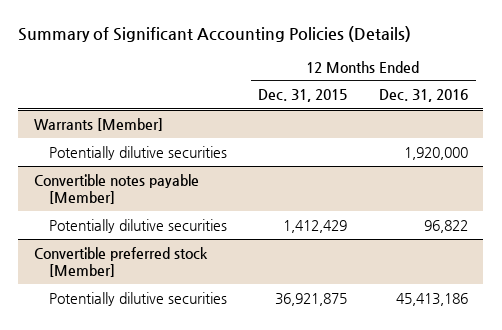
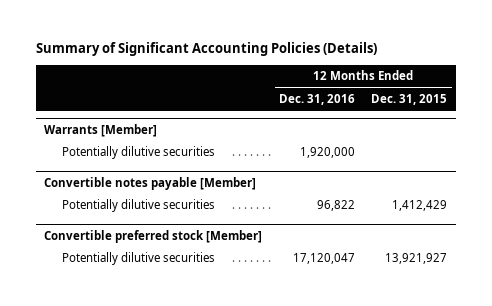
[275,292,348,306] 36,921,875 -> [385,253,448,265] 13,921,927
[395,292,468,306] 45,413,186 -> [292,253,355,265] 17,120,047

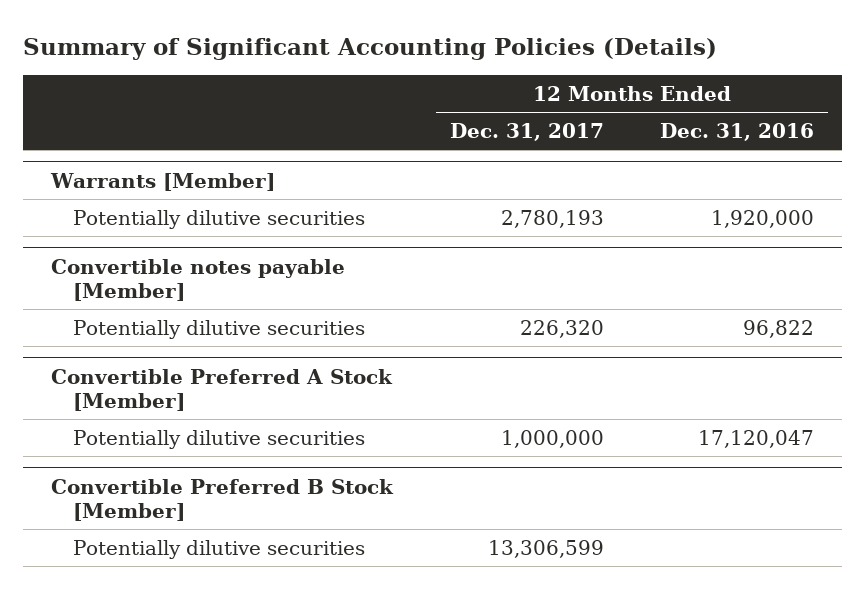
[371,93,448,105] Dec. 31, 2015 -> none
none -> [449,123,604,142] Dec. 31, 2017
[44,229,263,243] Convertible preferred stock [Member] -> [51,368,394,411] Convertible Preferred A Stock [Member]
none -> [51,478,395,521] Convertible Preferred B Stock [Member]
none -> [73,540,366,560] Potentially dilutive securities

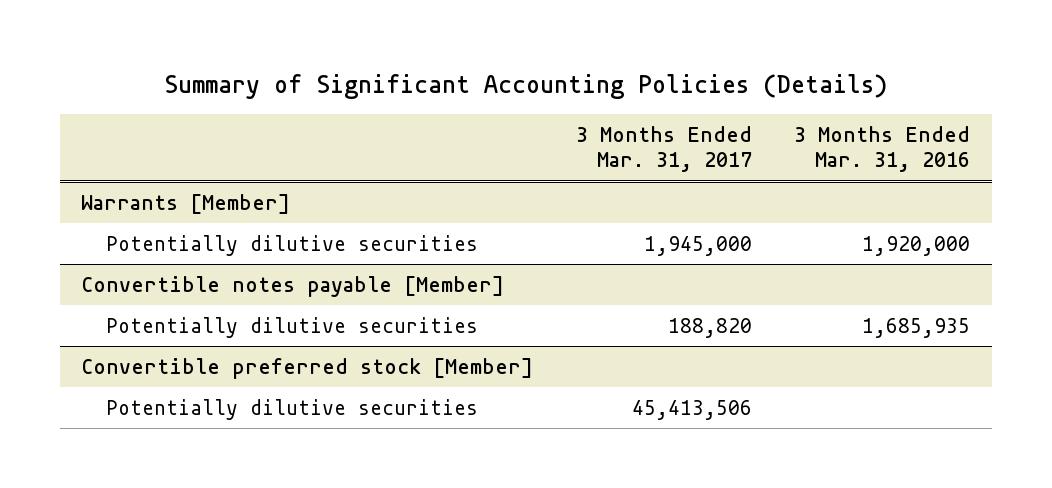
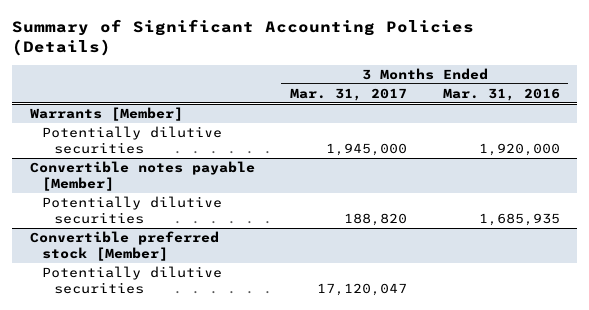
[631,399,752,420] 45,413,506 -> [317,282,408,296] 17,120,047

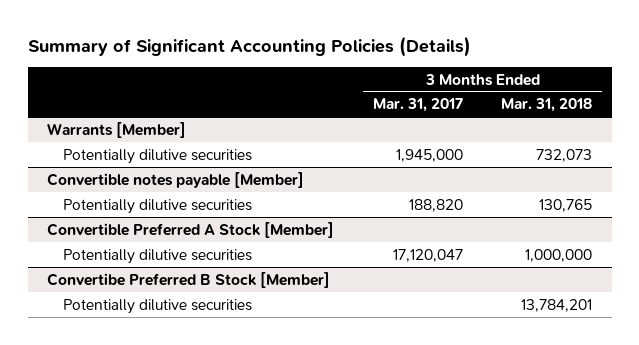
[442,87,560,101] Mar. 31, 2016 -> none
none -> [501,98,593,113] Mar. 31, 2018
[29,231,219,261] Convertible preferred stock [Member] -> [46,221,334,238] Convertible Preferred A Stock [Member]
none -> [46,271,330,288] Convertibe Preferred B Stock [Member]
none -> [62,298,252,314] Potentially dilutive securities

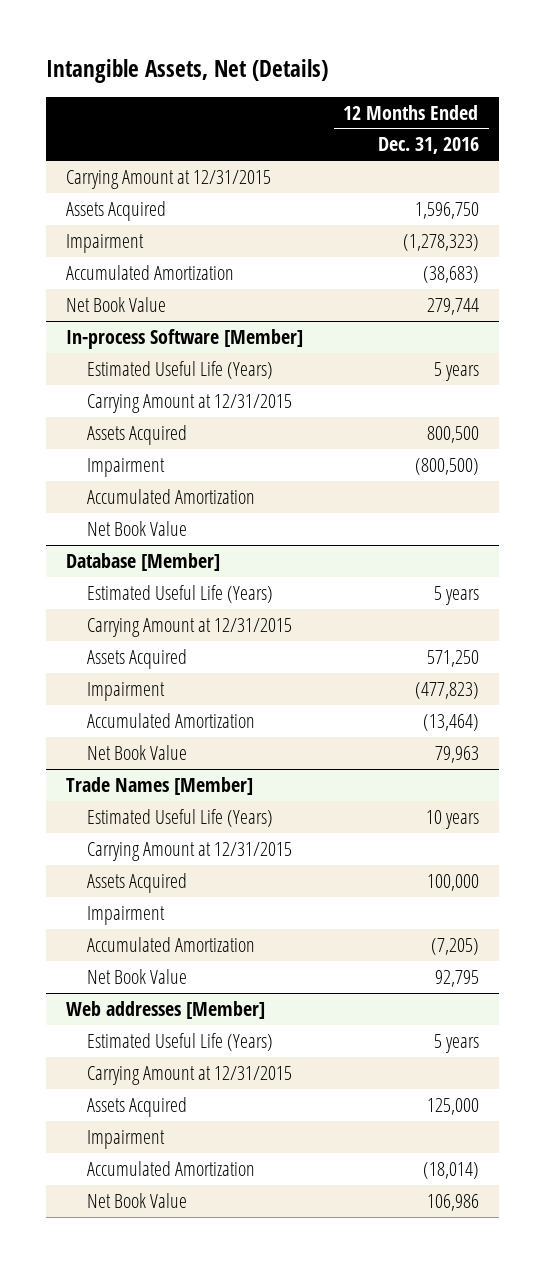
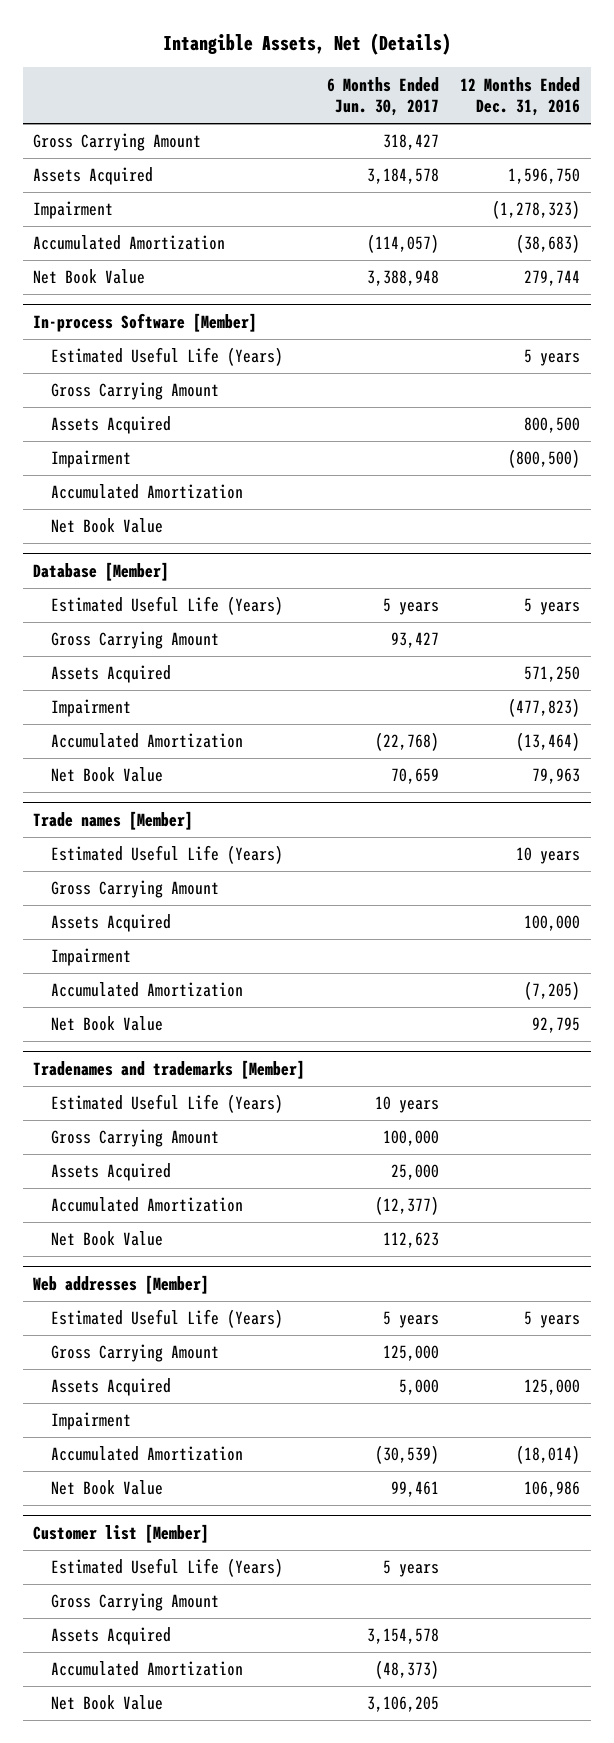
none -> [326,76,439,117] 6 Months Ended Jun. 30, 2017
[66,169,272,189] Carrying Amount at 12/31/2015 -> [33,133,202,152] Gross Carrying Amount
[86,393,292,413] Carrying Amount at 12/31/2015 -> [50,382,219,401] Gross Carrying Amount
[86,617,292,637] Carrying Amount at 12/31/2015 -> [50,631,219,650] Gross Carrying Amount
[66,776,254,795] Trade Names [Member] -> [33,811,194,831] Trade names [Member]
[86,841,292,861] Carrying Amount at 12/31/2015 -> [50,880,219,899] Gross Carrying Amount
none -> [33,1060,306,1080] Tradenames and trademarks [Member]
none -> [50,1094,283,1114] Estimated Useful Life (Years)
none -> [50,1129,219,1148] Gross Carrying Amount
none -> [50,1163,171,1182] Assets Acquired
none -> [50,1197,243,1213] Accumulated Amortization
none -> [50,1231,163,1247] Net Book Value
[86,1065,292,1085] Carrying Amount at 12/31/2015 -> [50,1344,219,1363] Gross Carrying Amount
none -> [33,1524,210,1544] Customer list [Member]
none -> [50,1558,283,1578] Estimated Useful Life (Years)
none -> [50,1593,219,1612] Gross Carrying Amount
none -> [50,1627,171,1646] Assets Acquired
none -> [50,1661,243,1677] Accumulated Amortization
none -> [50,1695,163,1711] Net Book Value

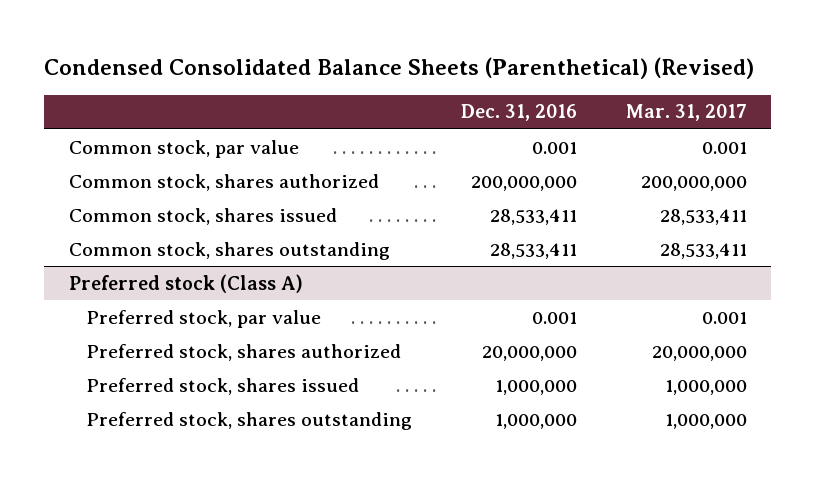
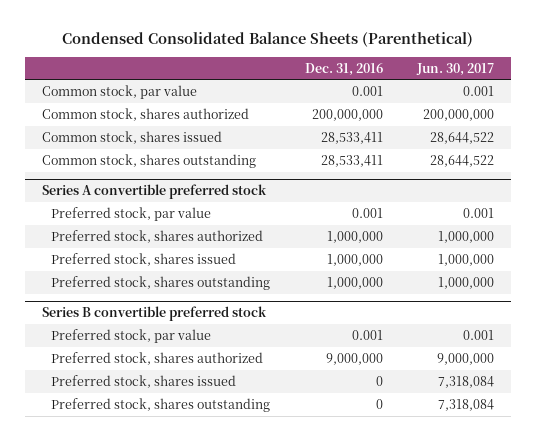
[44,57,755,80] Condensed Consolidated Balance Sheets (Parenthetical) (Revised) -> [61,32,473,48] Condensed Consolidated Balance Sheets (Parenthetical)
[625,104,747,122] Mar. 31, 2017 -> none
none -> [415,62,494,76] Jun. 30, 2017
[69,273,304,293] Preferred stock (Class A) -> [41,184,267,200] Series A convertible preferred stock
[481,345,577,361] 20,000,000 -> [326,230,383,243] 1,000,000
none -> [41,306,267,322] Series B convertible preferred stock
none -> [51,328,212,343] Preferred stock, par value
none -> [51,351,264,365] Preferred stock, shares authorized
none -> [51,374,237,388] Preferred stock, shares issued
none -> [51,397,271,412] Preferred stock, shares outstanding

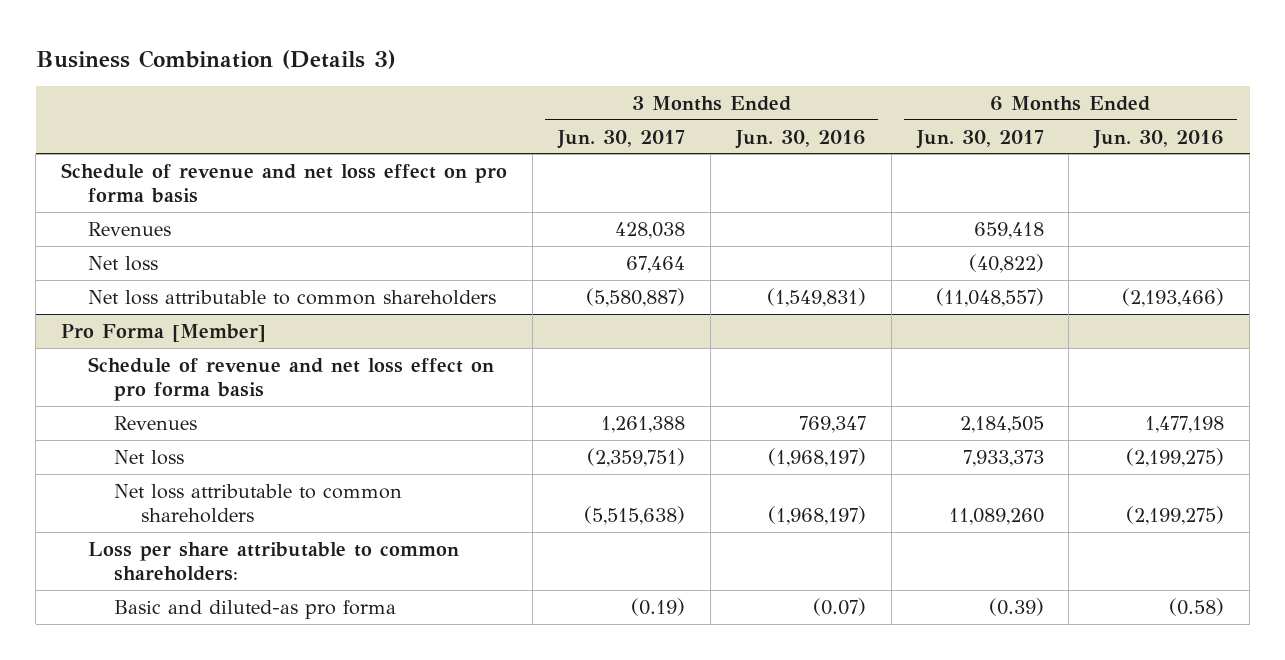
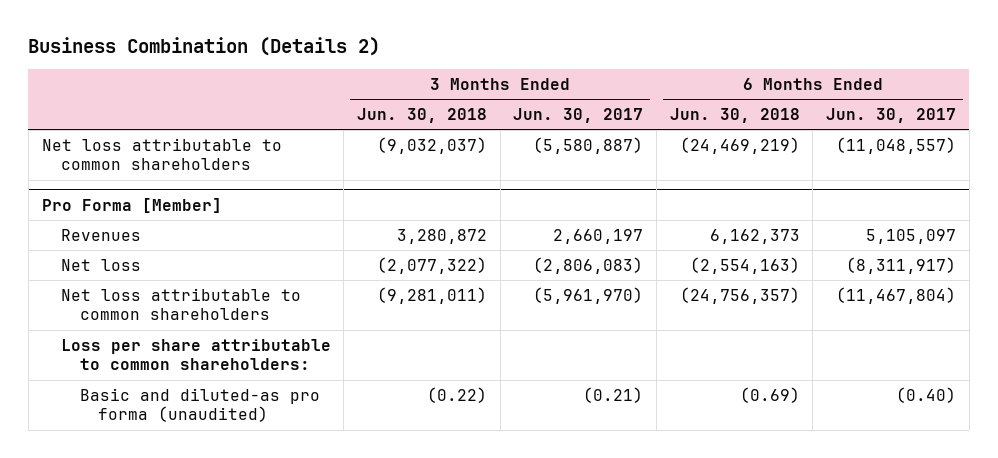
[35,49,396,69] Business Combination (Details 3) -> [28,37,381,57] Business Combination (Details 2)
[734,129,866,149] Jun. 30, 2016 -> none
[1093,129,1225,149] Jun. 30, 2016 -> none
none -> [356,108,487,124] Jun. 30, 2018
none -> [669,108,800,124] Jun. 30, 2018
[61,162,508,204] Schedule of revenue and net loss effect on pro forma basis -> none
[87,221,171,236] Revenues -> none
[87,255,158,271] Net loss -> none
[87,356,494,402] Schedule of revenue and net loss effect on pro forma basis -> none
[600,415,685,433] 1,261,388 -> [553,228,644,244] 2,660,197
[959,415,1044,433] 2,184,505 -> [866,228,957,244] 5,105,097
[586,447,685,467] (2,359,751) -> [533,256,644,274] (2,806,083)
[962,449,1044,467] 7,933,373 -> [846,256,957,274] (8,311,917)
[583,506,685,526] (5,515,638) -> [533,286,644,304] (5,961,970)
[948,508,1044,526] 11,089,260 -> [836,286,957,304] (11,467,804)
[114,599,397,619] Basic and diluted-as pro forma -> [79,387,320,423] Basic and diluted-as pro forma (unaudited)
[630,597,685,616] (0.19) -> [583,386,644,403] (0.21)
[988,597,1044,616] (0.39) -> [896,386,957,403] (0.40)

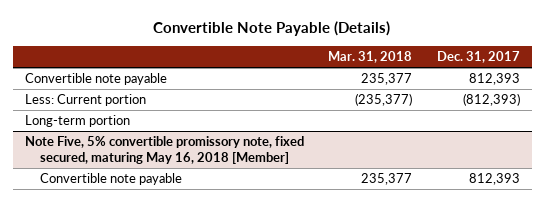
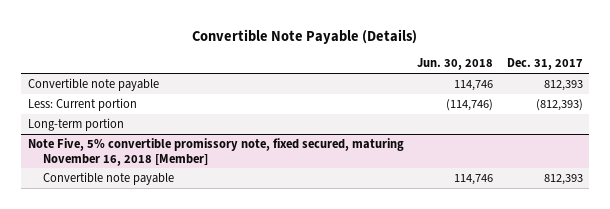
[328,51,413,64] Mar. 31, 2018 -> none
none -> [417,58,494,71] Jun. 30, 2018
[24,136,304,164] Note Five, 5% convertible promissory note, fixed secured, maturing May 16, 2018 [Member] -> [27,138,404,166] Note Five, 5% convertible promissory note, fixed secured, maturing November 16, 2018 [Member]

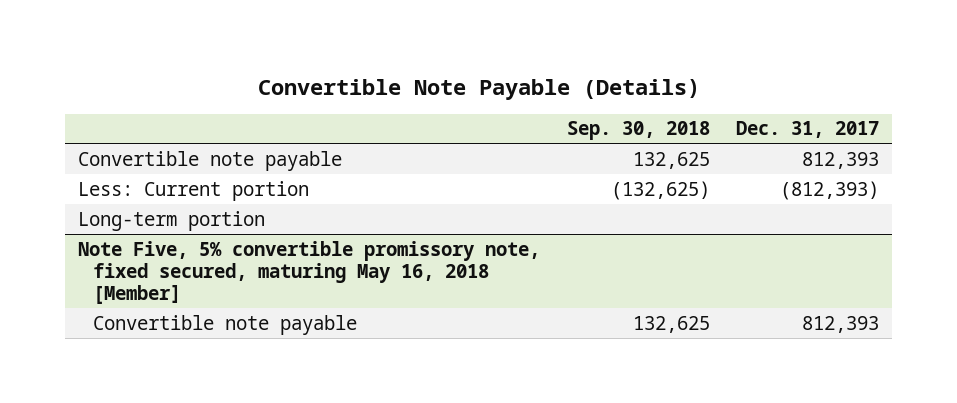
[417,58,494,71] Jun. 30, 2018 -> none
none -> [566,121,710,141] Sep. 30, 2018
[27,138,404,166] Note Five, 5% convertible promissory note, fixed secured, maturing November 16, 2018 [Member] -> [78,240,541,304] Note Five, 5% convertible promissory note, fixed secured, maturing May 16, 2018 [Member]

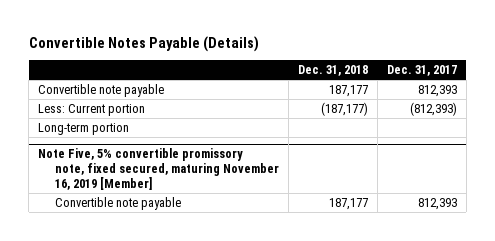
[257,78,700,100] Convertible Note Payable (Details) -> [28,35,259,52] Convertible Notes Payable (Details)
[566,121,710,141] Sep. 30, 2018 -> none
none -> [298,65,369,77] Dec. 31, 2018
[78,240,541,304] Note Five, 5% convertible promissory note, fixed secured, maturing May 16, 2018 [Member] -> [38,148,280,190] Note Five, 5% convertible promissory note, fixed secured, maturing November 16, 2019 [Member]

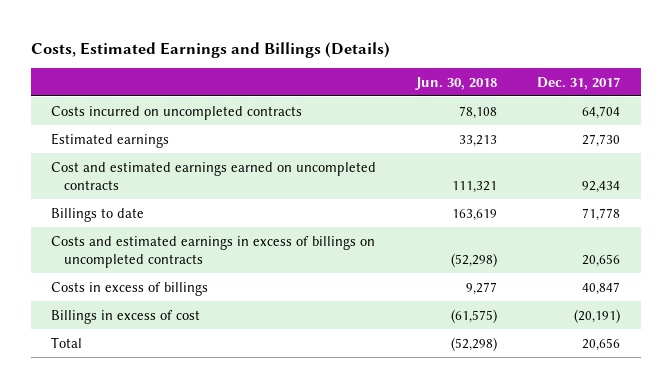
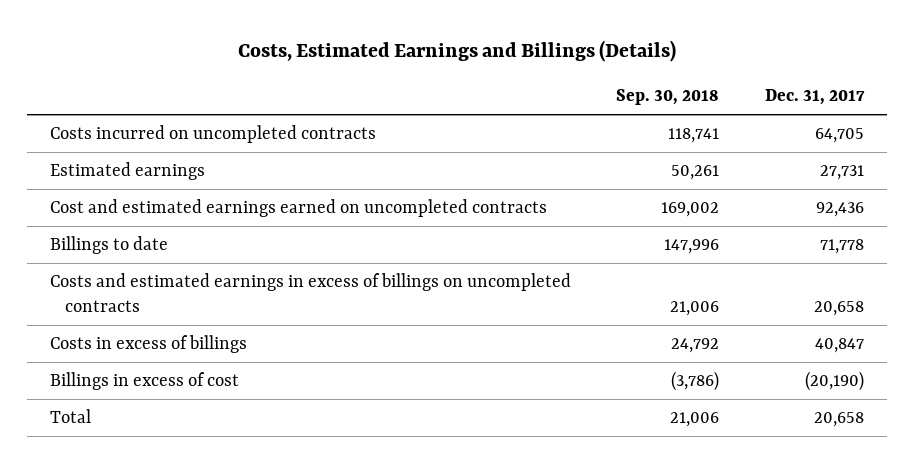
[415,76,498,90] Jun. 30, 2018 -> none
none -> [616,89,720,106] Sep. 30, 2018
[582,105,621,119] 64,704 -> [814,128,864,144] 64,705
[582,133,621,147] 27,730 -> [819,165,864,181] 27,731
[582,180,621,193] 92,434 -> [815,202,864,218] 92,436
[582,253,621,267] 20,656 -> [813,300,864,316] 20,658
[574,308,621,323] (20,191) -> [804,371,864,392] (20,190)
[582,337,621,351] 20,656 -> [813,412,864,428] 20,658

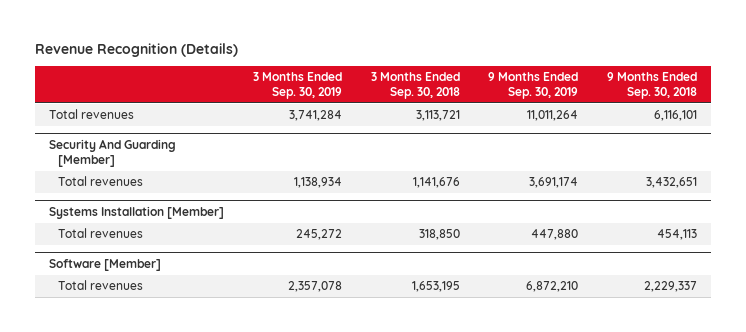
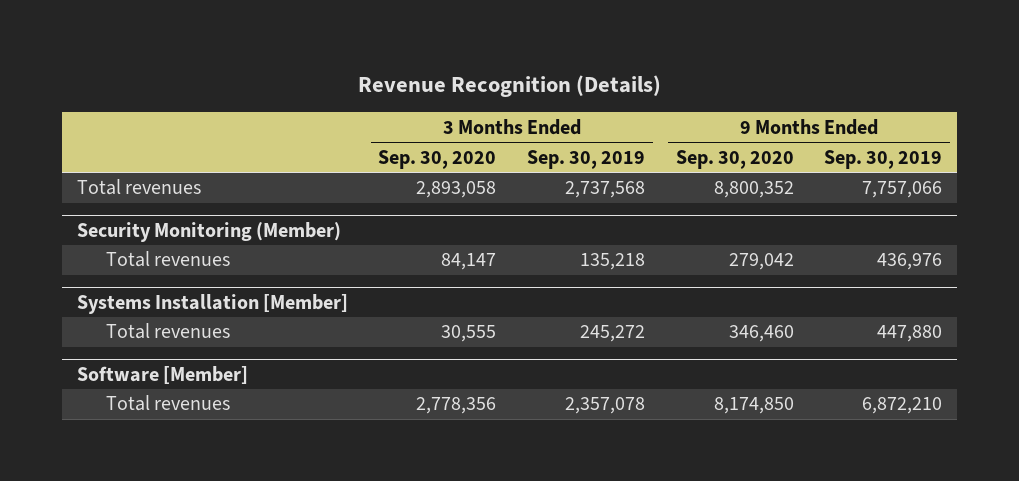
[370,72,460,100] 3 Months Ended Sep. 30, 2018 -> none
[607,72,698,100] 9 Months Ended Sep. 30, 2018 -> none
none -> [378,149,497,169] Sep. 30, 2020
none -> [675,149,794,169] Sep. 30, 2020
[288,110,342,122] 3,741,284 -> [565,181,646,199] 2,737,568
[527,110,579,122] 11,011,264 -> [862,181,943,199] 7,757,066
[49,138,177,167] Security And Guarding [Member] -> [76,221,341,242] Security Monitoring (Member)
[293,177,342,189] 1,138,934 -> [580,253,646,271] 135,218
[529,177,579,189] 3,691,174 -> [877,253,943,271] 436,976

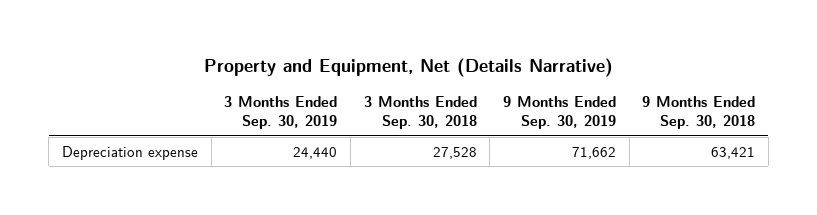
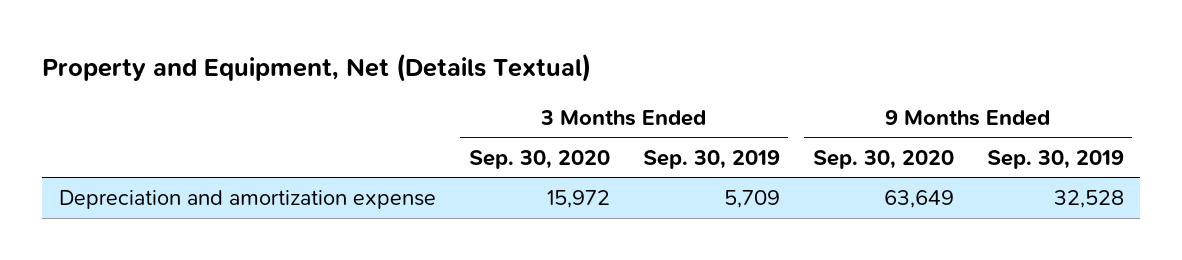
[203,58,613,78] Property and Equipment, Net (Details Narrative) -> [42,53,592,83] Property and Equipment, Net (Details Textual)
[363,96,477,130] 3 Months Ended Sep. 30, 2018 -> none
[642,96,756,130] 9 Months Ended Sep. 30, 2018 -> none
none -> [468,149,610,169] Sep. 30, 2020
none -> [812,149,954,169] Sep. 30, 2020
[62,145,199,160] Depreciation expense -> [58,190,436,210] Depreciation and amortization expense
[293,146,338,159] 24,440 -> [723,190,780,209] 5,709
[571,146,616,159] 71,662 -> [1053,190,1124,209] 32,528

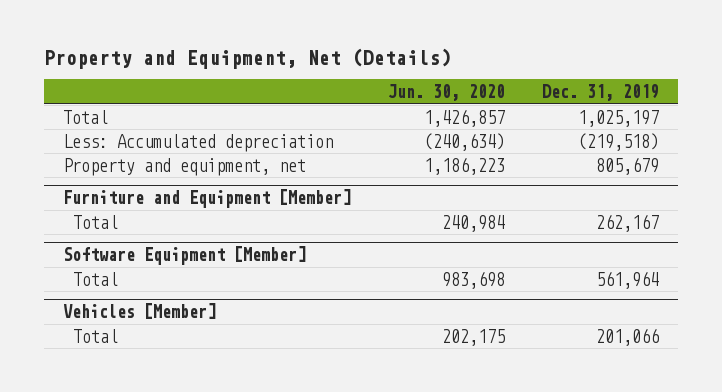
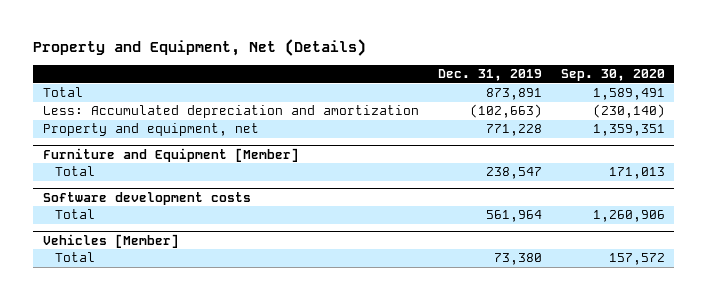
[387,83,505,101] Jun. 30, 2020 -> none
none -> [560,69,665,82] Sep. 30, 2020
[578,109,660,127] 1,025,197 -> [485,88,542,101] 873,891
[62,133,333,152] Less: Accumulated depreciation -> [42,105,419,119] Less: Accumulated depreciation and amortization
[578,132,660,151] (219,518) -> [469,104,542,119] (102,663)
[596,156,660,175] 805,679 -> [485,124,542,137] 771,228
[596,213,660,232] 262,167 -> [485,167,542,180] 238,547
[62,245,306,265] Software Equipment [Member] -> [42,191,251,205] Software development costs
[596,327,660,346] 201,066 -> [493,253,542,266] 73,380

